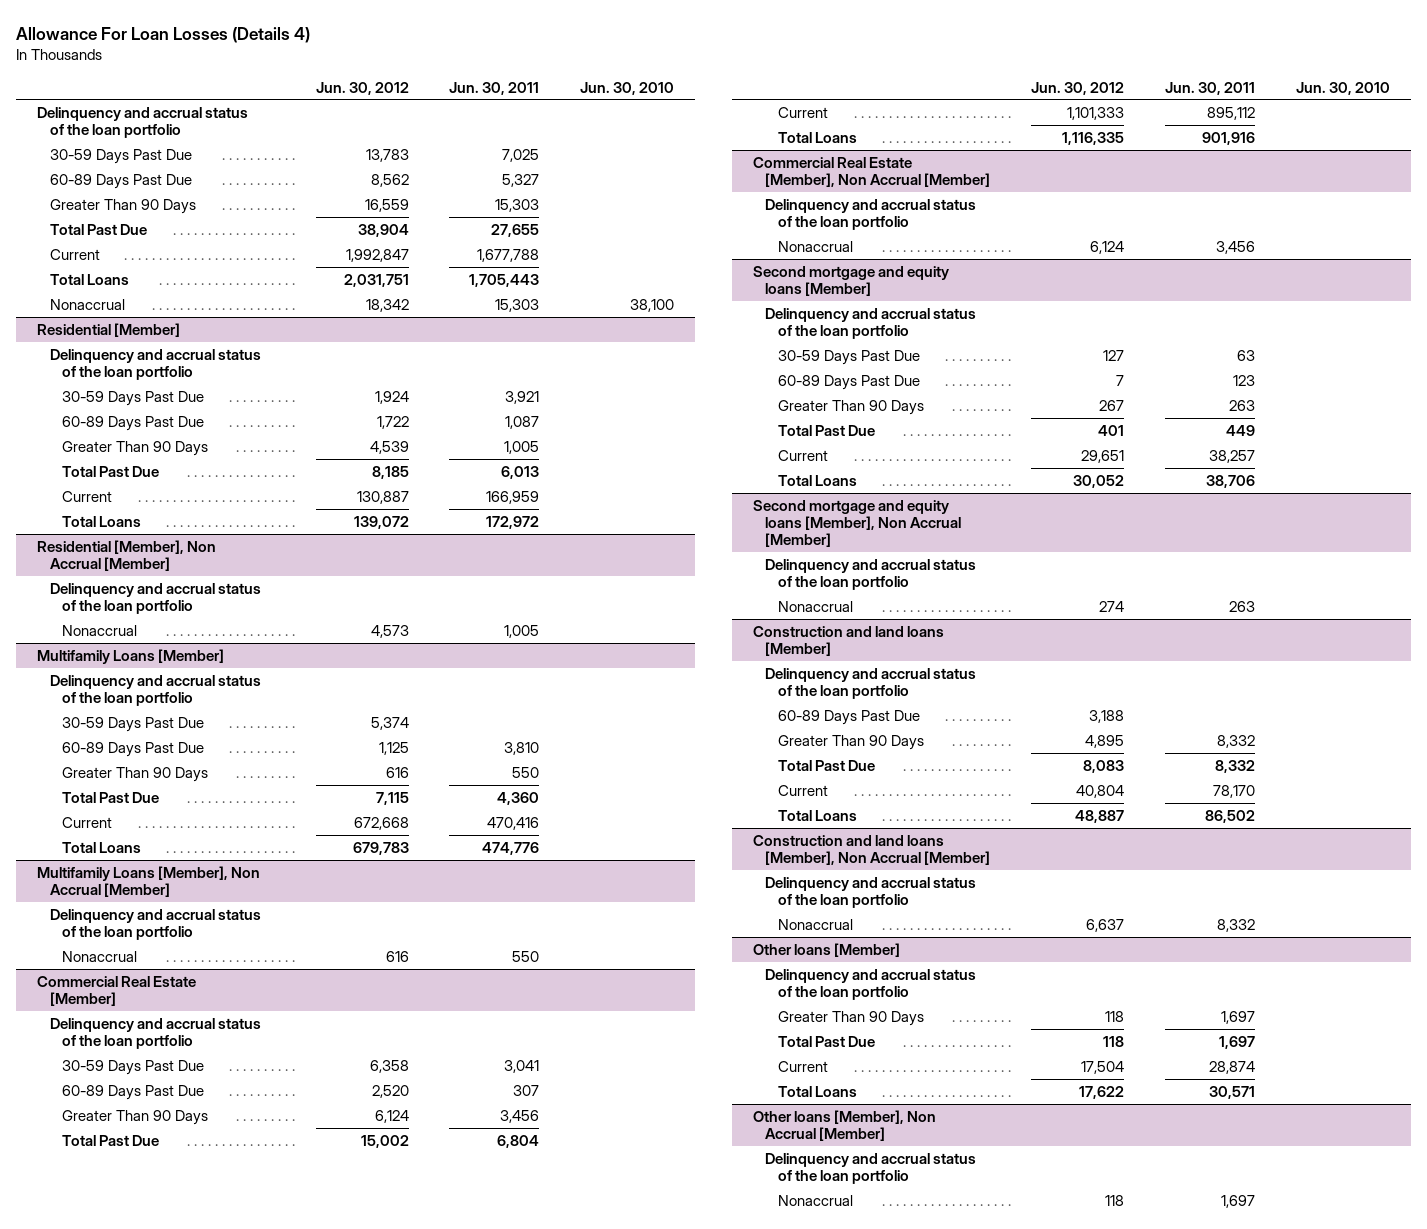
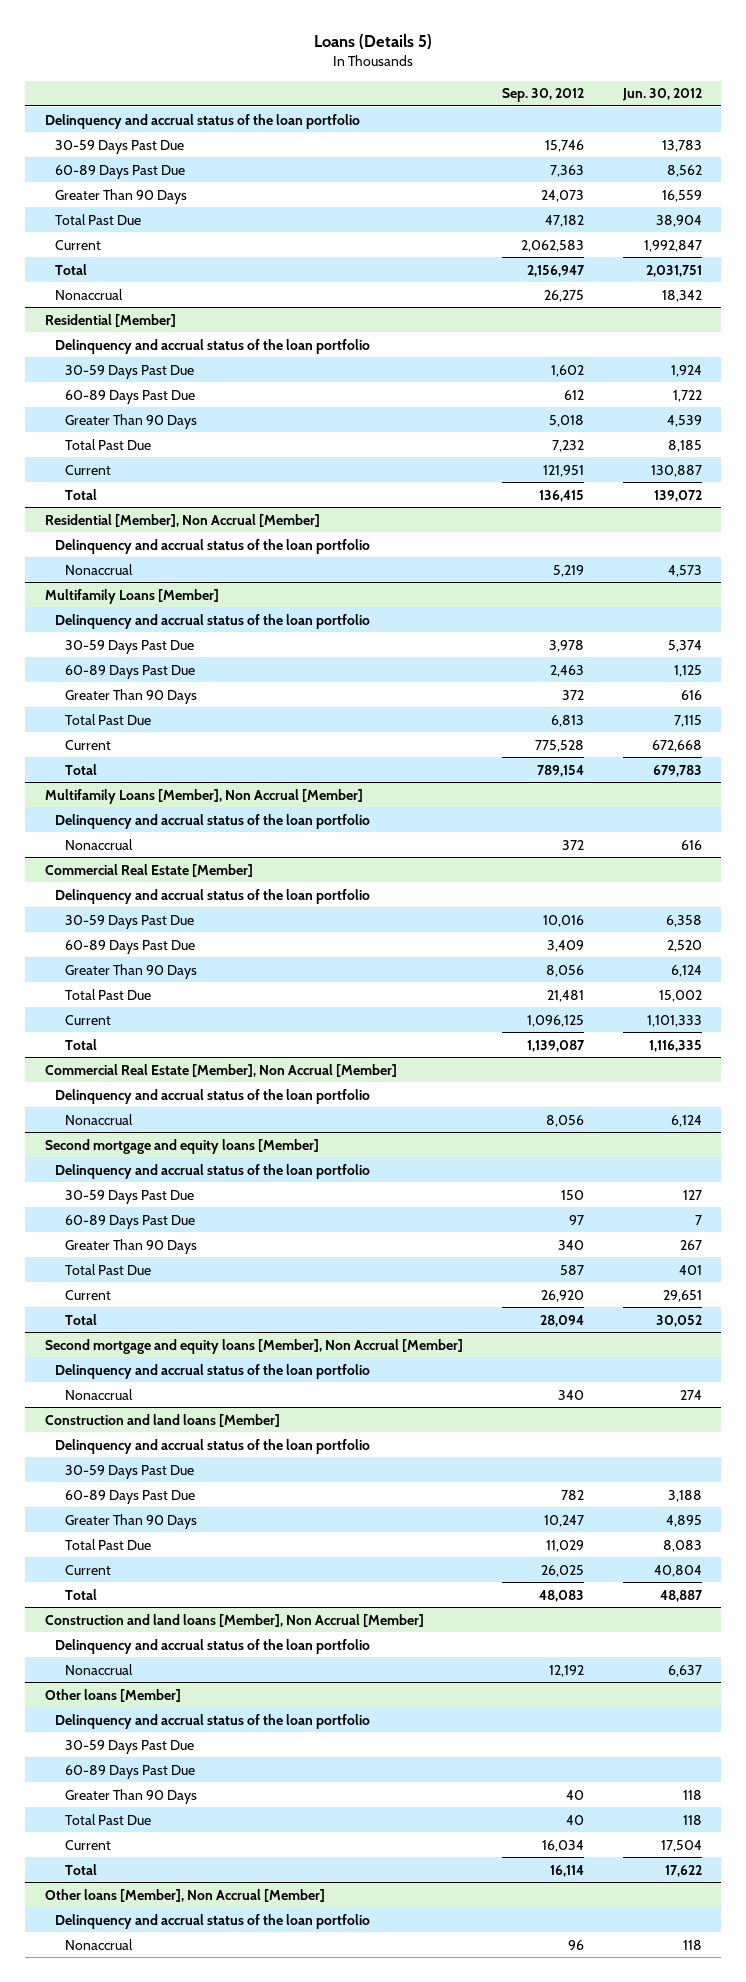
[16,26,311,43] Allowance For Loan Losses (Details 4) -> [314,34,433,50] Loans (Details 5)
[449,81,540,95] Jun. 30, 2011 -> none
[580,81,675,95] Jun. 30, 2010 -> none
none -> [501,88,584,103] Sep. 30, 2012
[49,273,129,285] Total Loans -> [54,263,87,275] Total
[62,515,142,527] Total Loans -> [64,488,97,500] Total
[62,841,142,853] Total Loans -> [64,763,97,775] Total
[778,131,858,143] Total Loans -> [64,1038,97,1050] Total
[778,474,858,486] Total Loans -> [64,1313,97,1325] Total
none -> [64,1464,194,1479] 30-59 Days Past Due
[778,809,858,821] Total Loans -> [64,1588,97,1600] Total
none -> [64,1739,194,1754] 30-59 Days Past Due
none -> [64,1764,195,1779] 60-89 Days Past Due
[778,1085,858,1097] Total Loans -> [64,1863,97,1875] Total

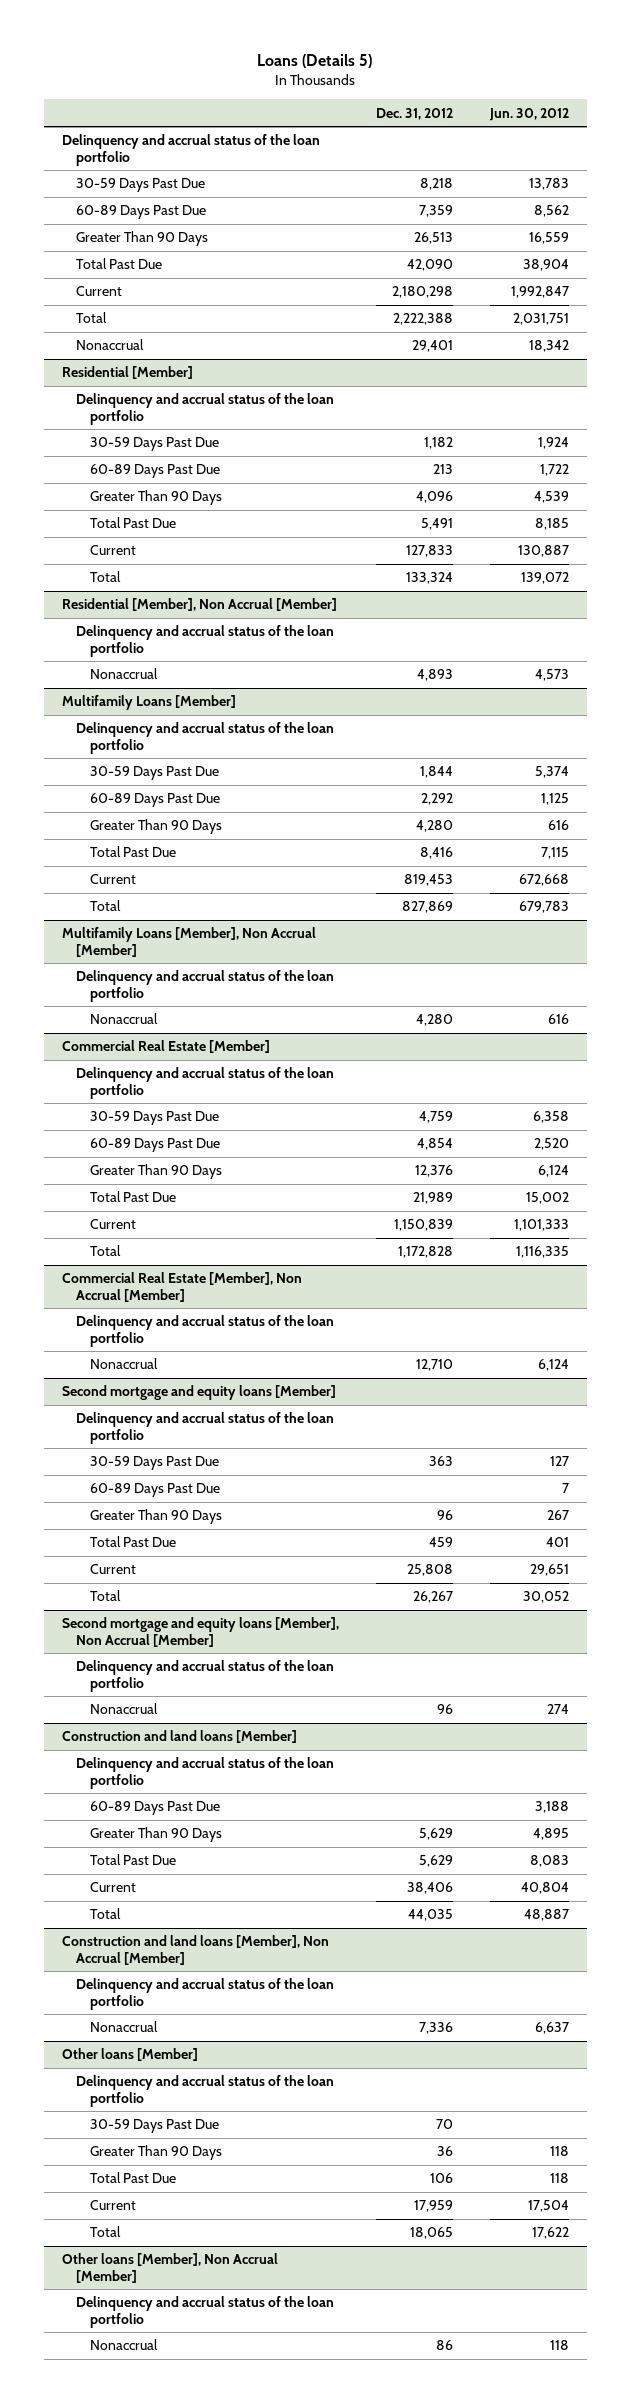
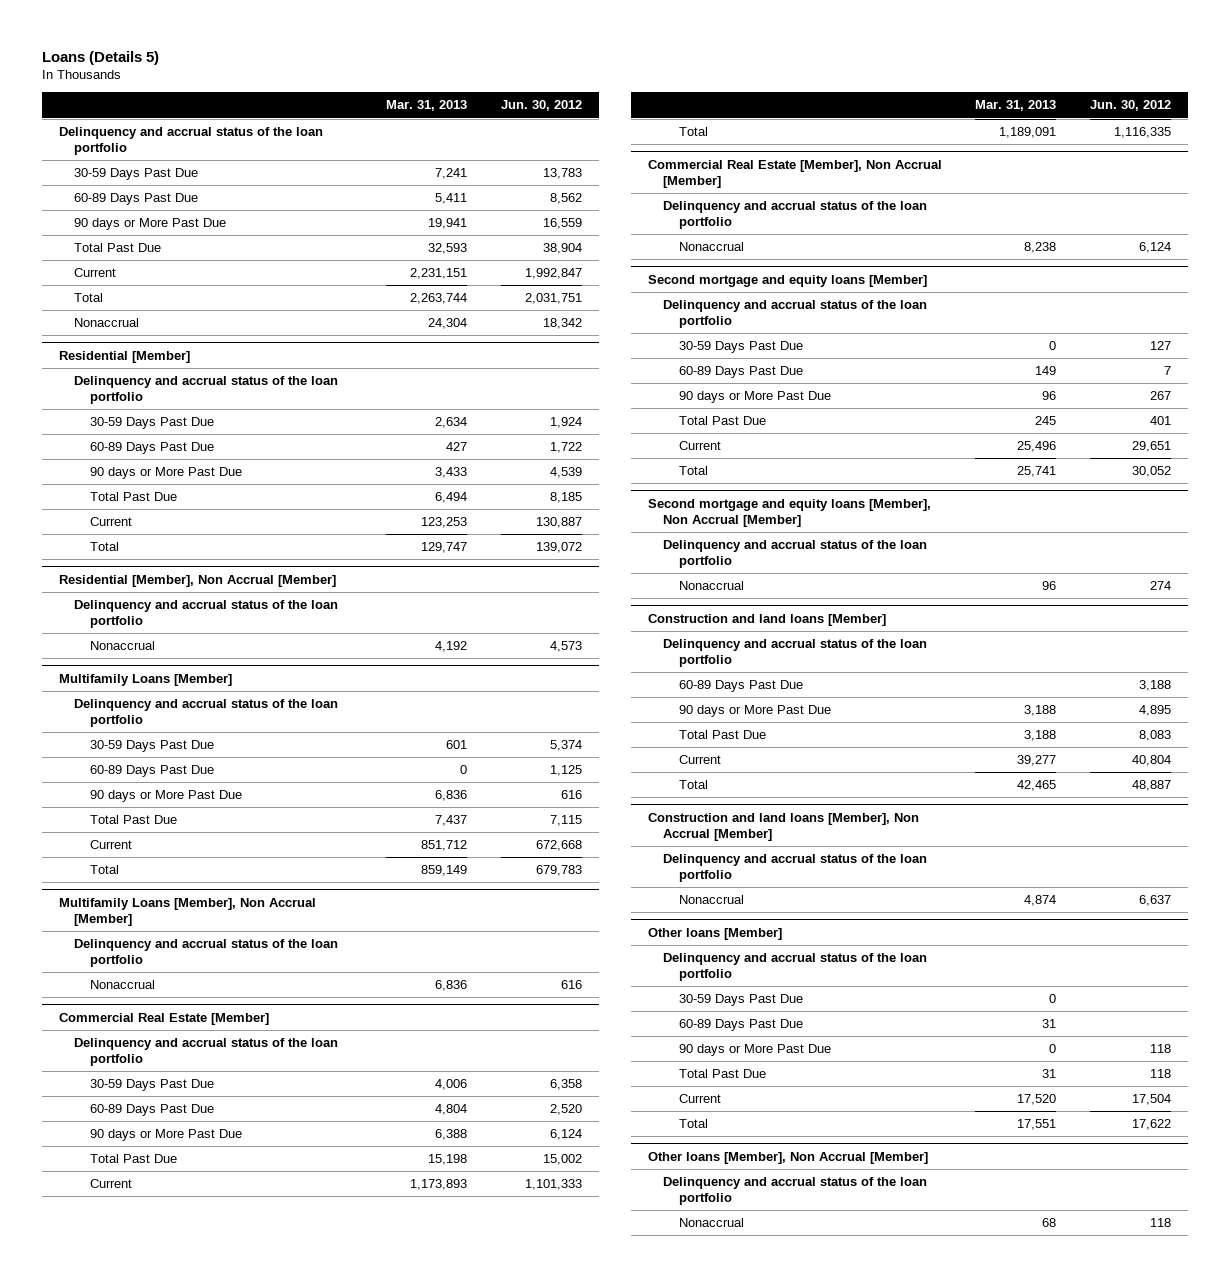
[375,107,453,120] Dec. 31, 2012 -> none
none -> [386,100,468,112] Mar. 31, 2013
[76,231,209,247] Greater Than 90 Days -> [74,218,227,231] 90 days or More Past Due
[89,490,222,506] Greater Than 90 Days -> [90,467,243,480] 90 days or More Past Due
[89,819,222,835] Greater Than 90 Days -> [90,790,243,803] 90 days or More Past Due
[89,1164,222,1180] Greater Than 90 Days -> [90,1129,243,1142] 90 days or More Past Due
[89,1509,222,1525] Greater Than 90 Days -> [679,391,832,404] 90 days or More Past Due
[89,1827,222,1843] Greater Than 90 Days -> [679,705,832,718] 90 days or More Past Due
none -> [679,1019,804,1032] 60-89 Days Past Due
[89,2145,222,2161] Greater Than 90 Days -> [679,1044,832,1057] 90 days or More Past Due

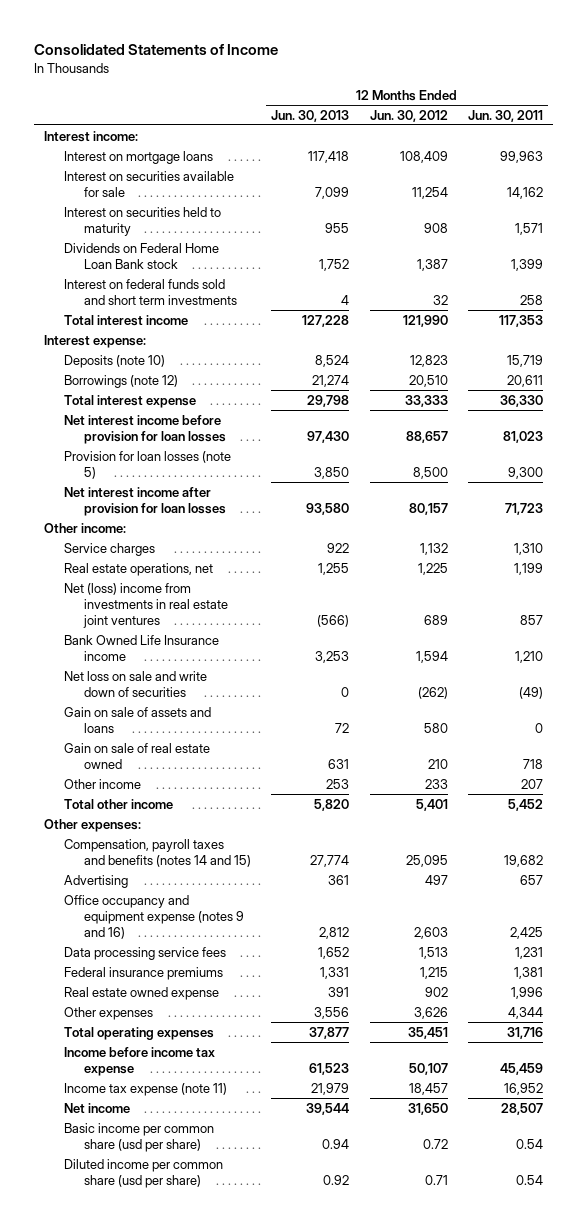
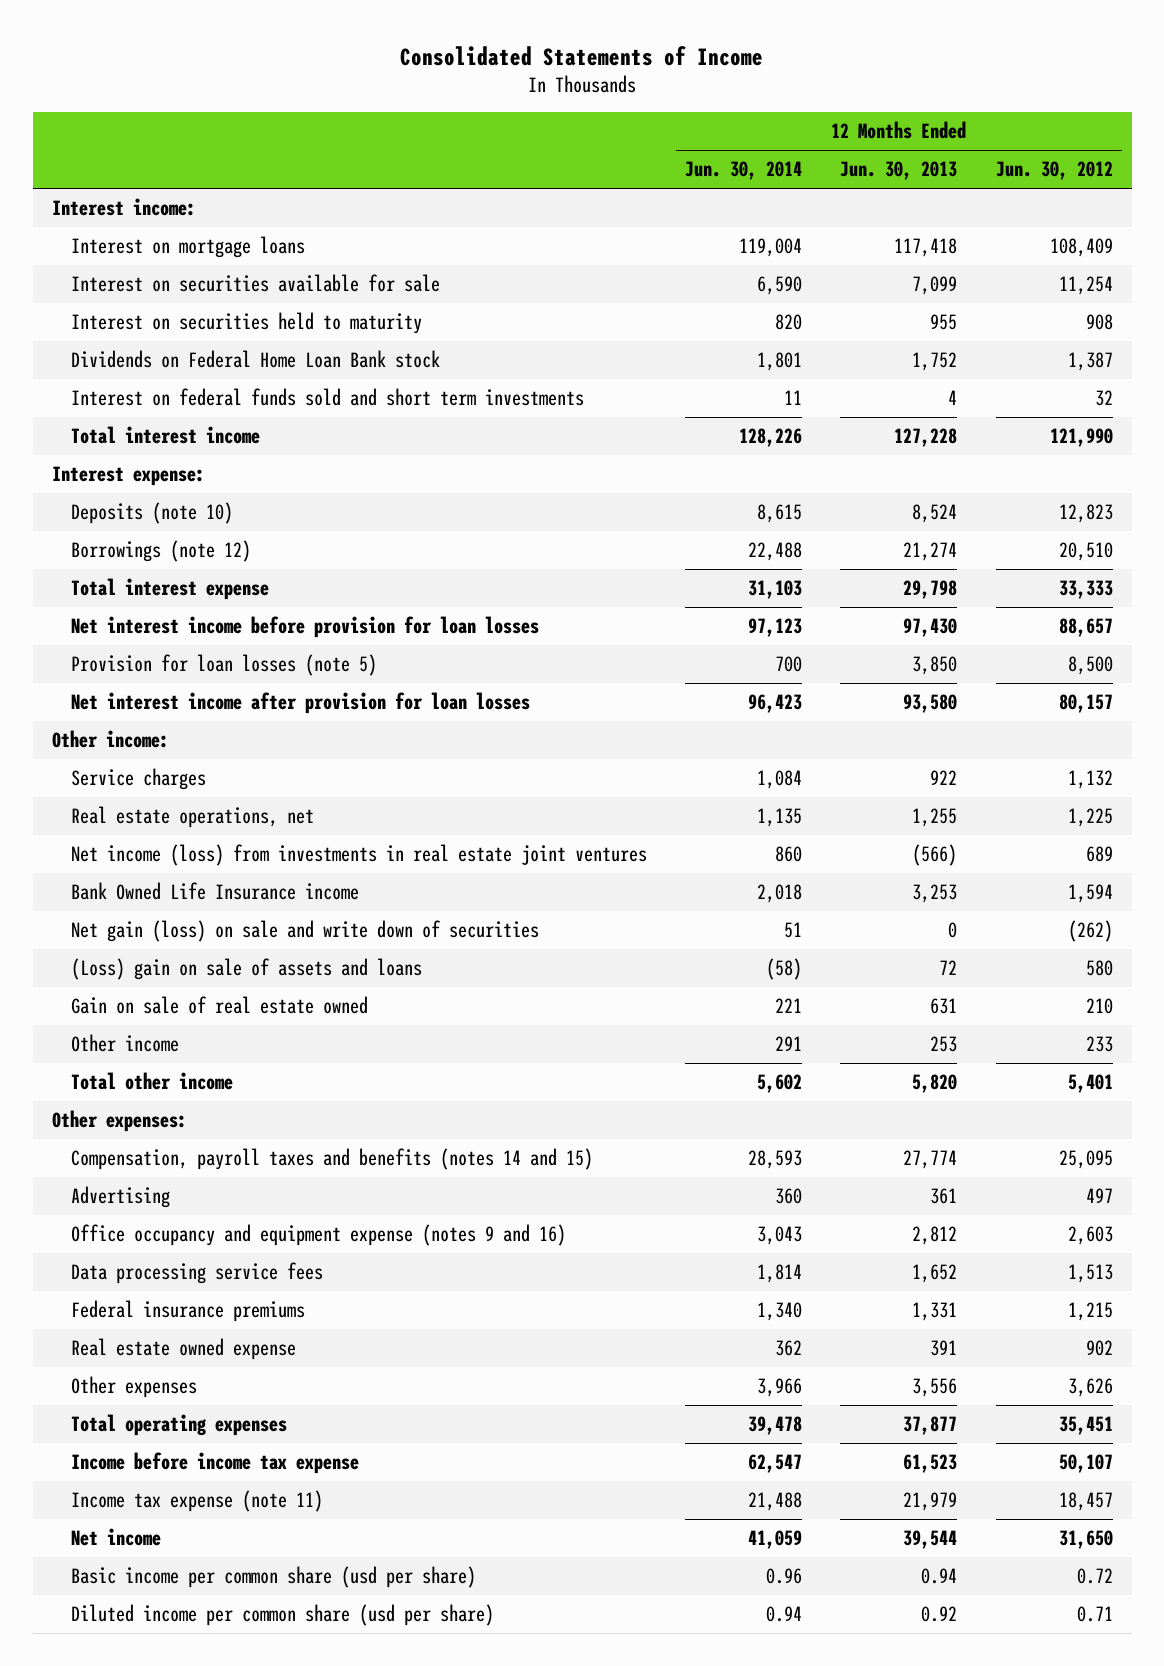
[468,109,544,122] Jun. 30, 2011 -> none
none -> [685,161,803,181] Jun. 30, 2014
[64,582,228,628] Net (loss) income from investments in real estate joint ventures -> [71,844,648,867] Net income (loss) from investments in real estate joint ventures
[64,670,208,697] Net loss on sale and write down of securities -> [71,920,540,943] Net gain (loss) on sale and write down of securities
[64,706,212,733] Gain on sale of assets and loans -> [71,958,423,981] (Loss) gain on sale of assets and loans

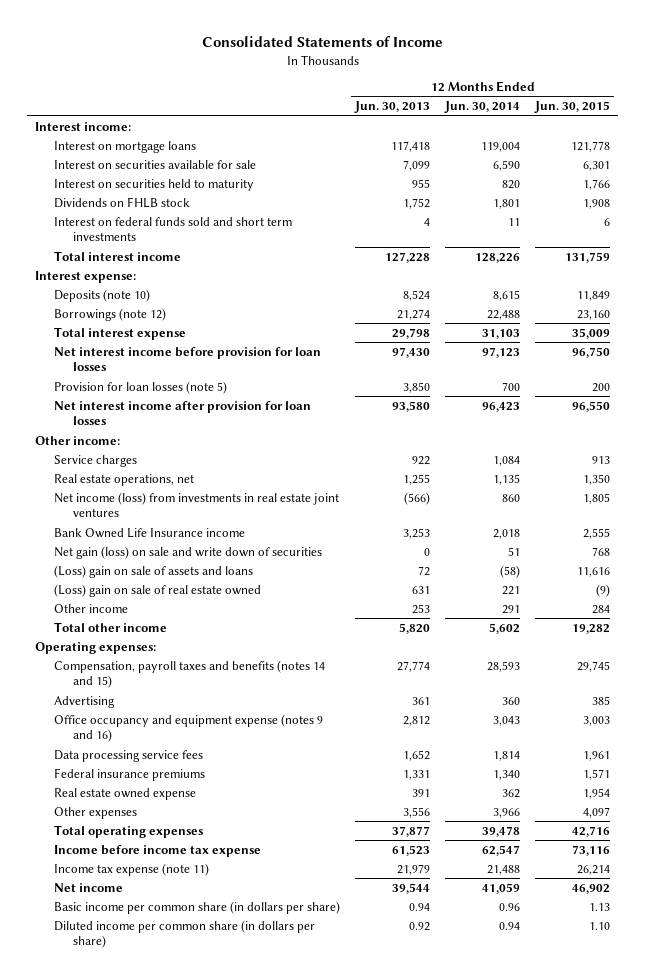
[995,161,1113,181] Jun. 30, 2012 -> none
none -> [534,101,611,114] Jun. 30, 2015
[71,350,441,369] Dividends on Federal Home Loan Bank stock -> [54,196,191,208] Dividends on FHLB stock
[71,996,369,1015] Gain on sale of real estate owned -> [54,583,262,597] (Loss) gain on sale of real estate owned
[51,1110,187,1133] Other expenses: -> [34,641,156,654] Operating expenses:
[71,1566,477,1589] Basic income per common share (usd per share) -> [54,900,341,914] Basic income per common share (in dollars per share)
[71,1604,495,1627] Diluted income per common share (usd per share) -> [54,919,316,949] Diluted income per common share (in dollars per share)

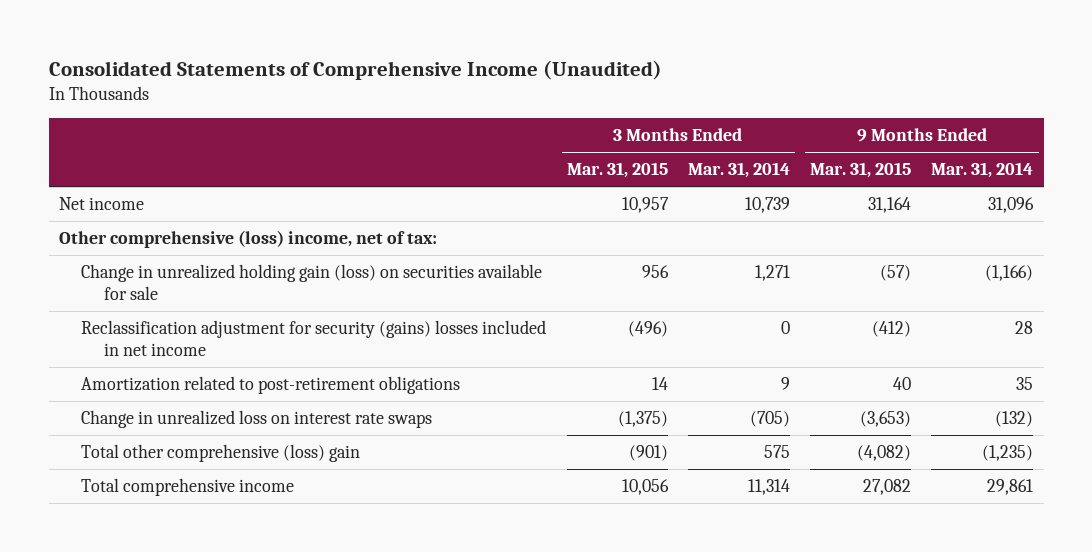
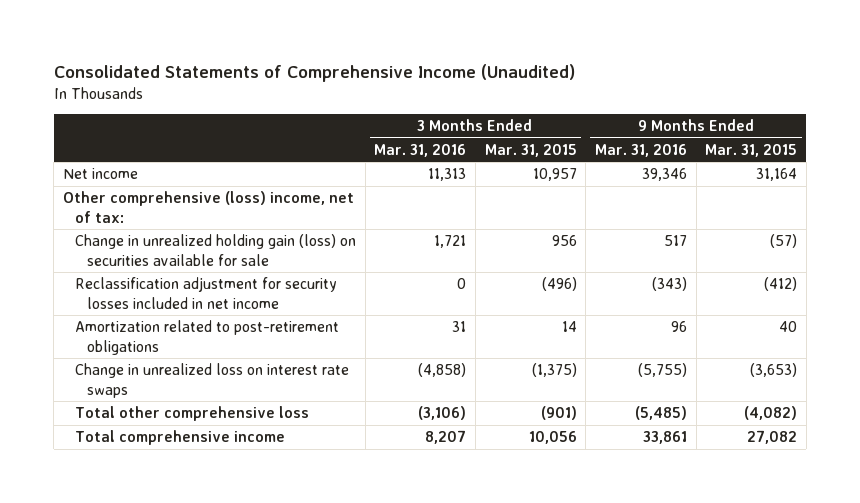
[687,162,790,179] Mar. 31, 2014 -> none
[931,162,1034,179] Mar. 31, 2014 -> none
none -> [374,143,467,157] Mar. 31, 2016
none -> [594,143,687,157] Mar. 31, 2016
[81,320,547,357] Reclassification adjustment for security (gains) losses included in net income -> [75,277,338,309] Reclassification adjustment for security losses included in net income
[81,444,361,463] Total other comprehensive (loss) gain -> [75,406,310,422] Total other comprehensive loss

